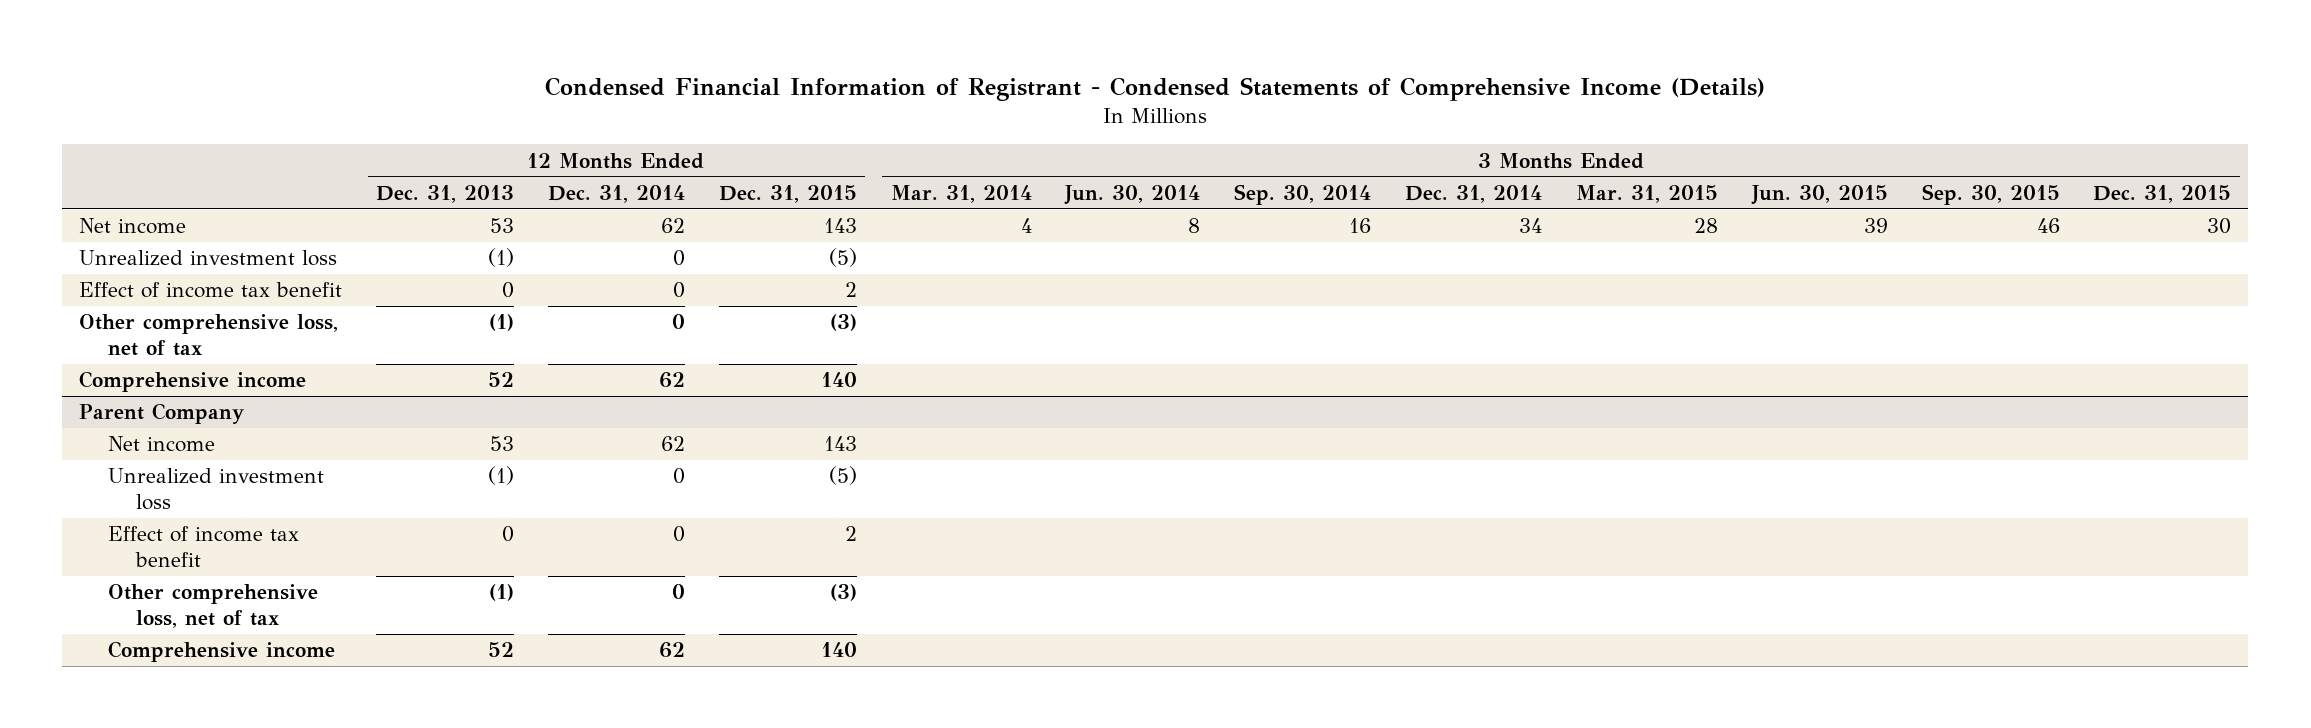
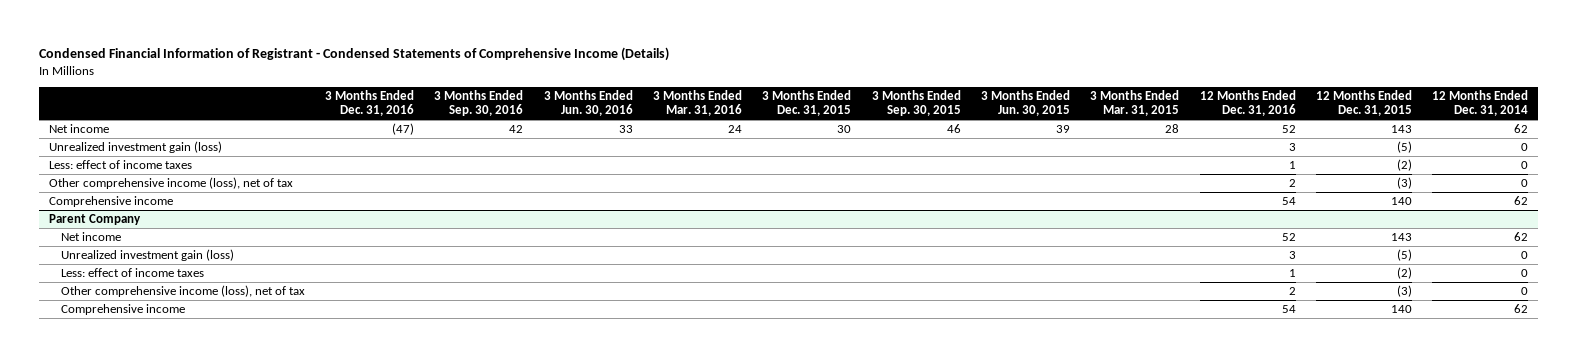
[376,184,515,203] Dec. 31, 2013 -> none
[890,184,1032,203] Mar. 31, 2014 -> none
[1064,184,1201,205] Jun. 30, 2014 -> none
[1234,183,1372,205] Sep. 30, 2014 -> none
[1405,184,1543,203] Dec. 31, 2014 -> none
none -> [325,89,415,117] 3 Months Ended Dec. 31, 2016
none -> [434,89,524,117] 3 Months Ended Sep. 30, 2016
none -> [543,89,633,117] 3 Months Ended Jun. 30, 2016
none -> [653,89,743,117] 3 Months Ended Mar. 31, 2016
none -> [1199,89,1296,117] 12 Months Ended Dec. 31, 2016
[79,250,338,267] Unrealized investment loss -> [48,140,222,153] Unrealized investment gain (loss)
[79,282,343,299] Effect of income tax benefit -> [48,159,192,169] Less: effect of income taxes
[844,282,857,298] 2 -> [1397,158,1413,171] (2)
[79,314,339,357] Other comprehensive loss, net of tax -> [48,176,293,189] Other comprehensive income (loss), net of tax
[107,468,324,511] Unrealized investment loss -> [60,248,234,261] Unrealized investment gain (loss)
[107,526,299,568] Effect of income tax benefit -> [60,267,204,277] Less: effect of income taxes
[844,526,857,542] 2 -> [1397,266,1413,279] (2)
[107,584,318,629] Other comprehensive loss, net of tax -> [60,284,305,297] Other comprehensive income (loss), net of tax

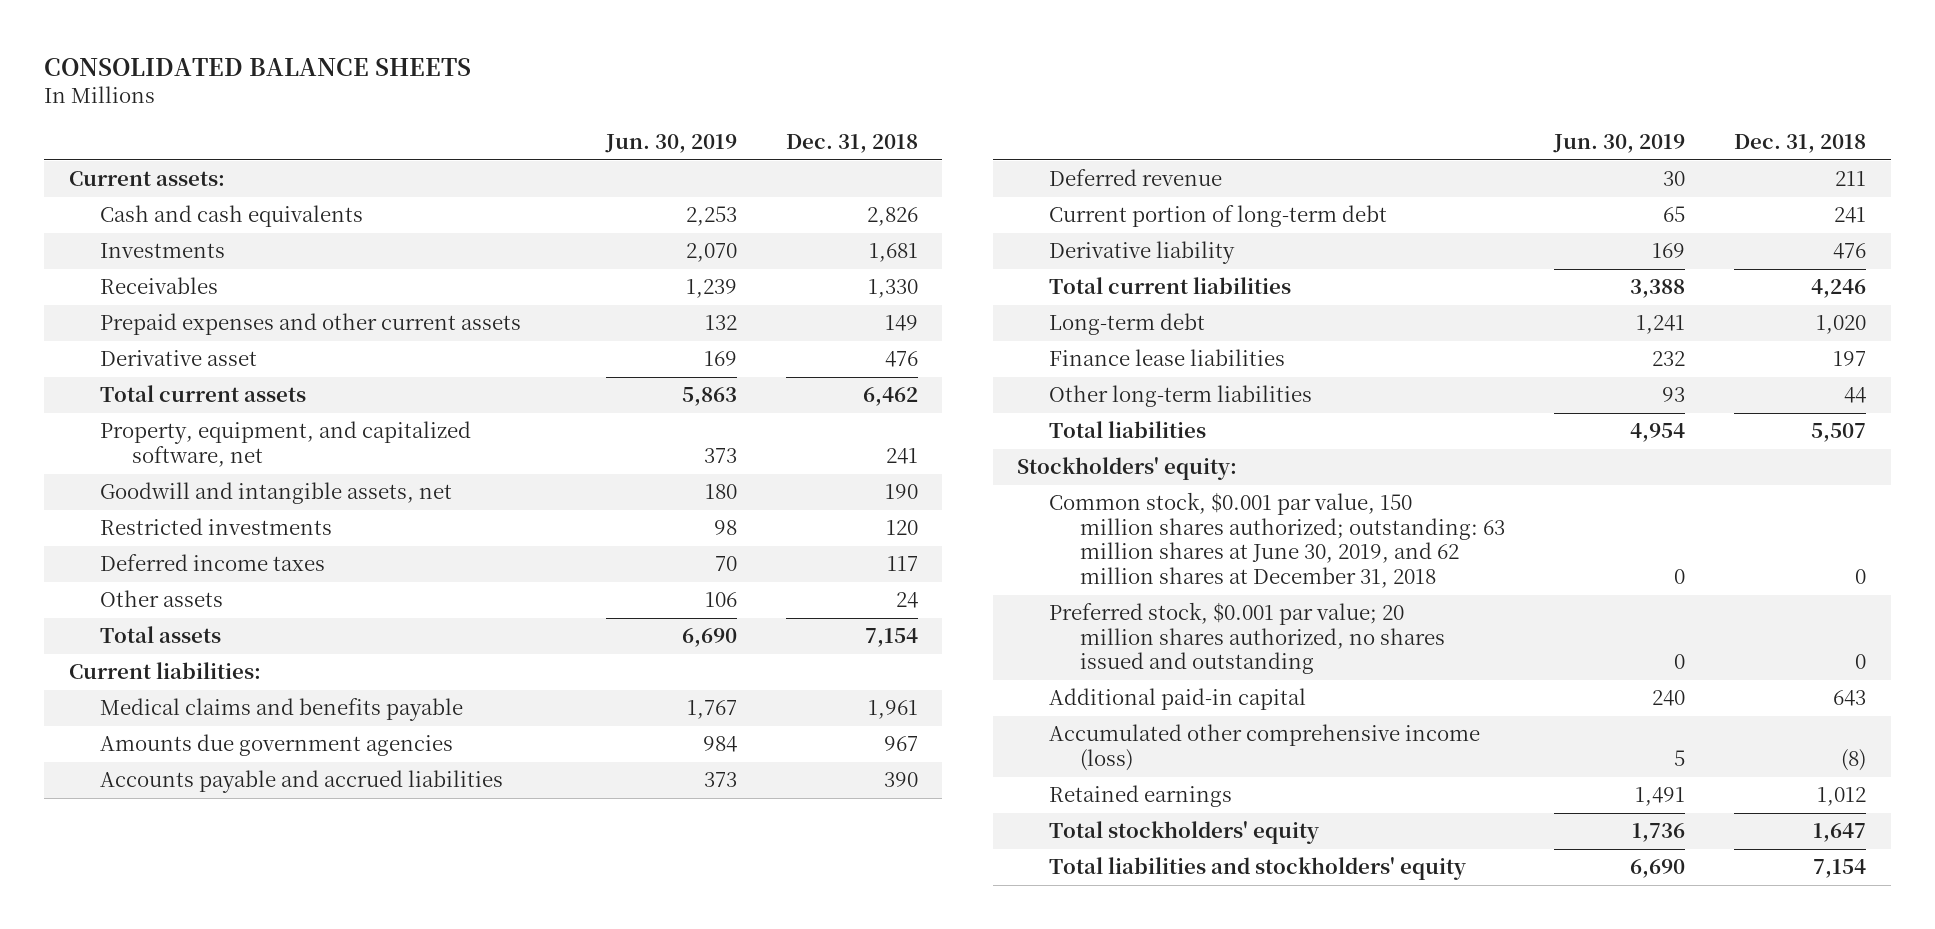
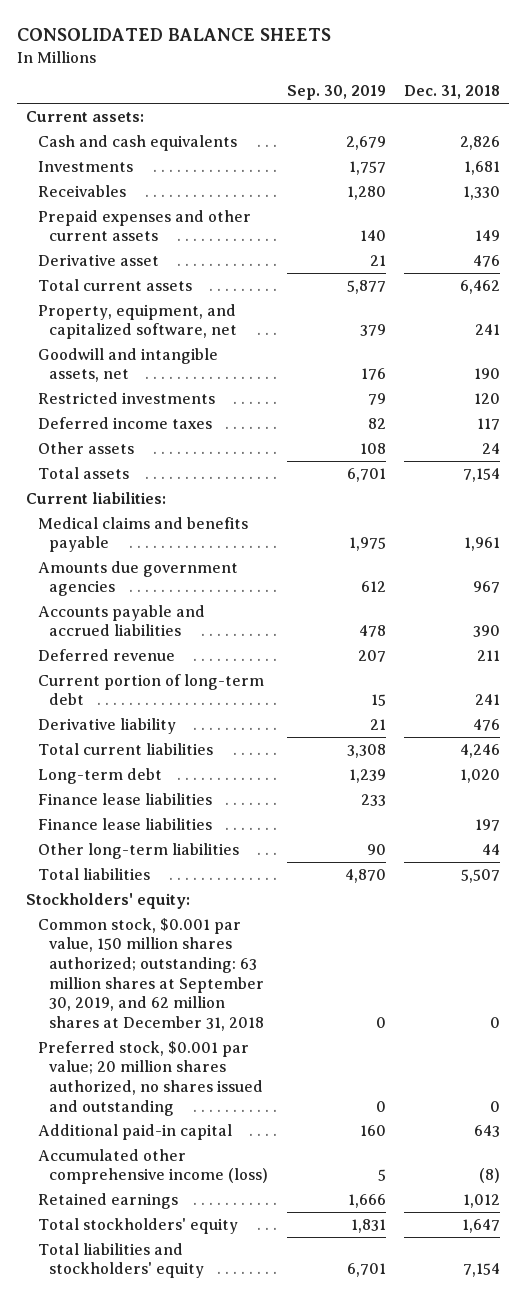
[604,133,737,153] Jun. 30, 2019 -> none
none -> [286,85,386,101] Sep. 30, 2019
none -> [37,792,212,805] Finance lease liabilities
[1048,492,1506,588] Common stock, $0.001 par value, 150 million shares authorized; outstanding: 63 million shares at June 30, 2019, and 62 million shares at December 31, 2018 -> [37,917,265,1031] Common stock, $0.001 par value, 150 million shares authorized; outstanding: 63 million shares at September 30, 2019, and 62 million shares at December 31, 2018

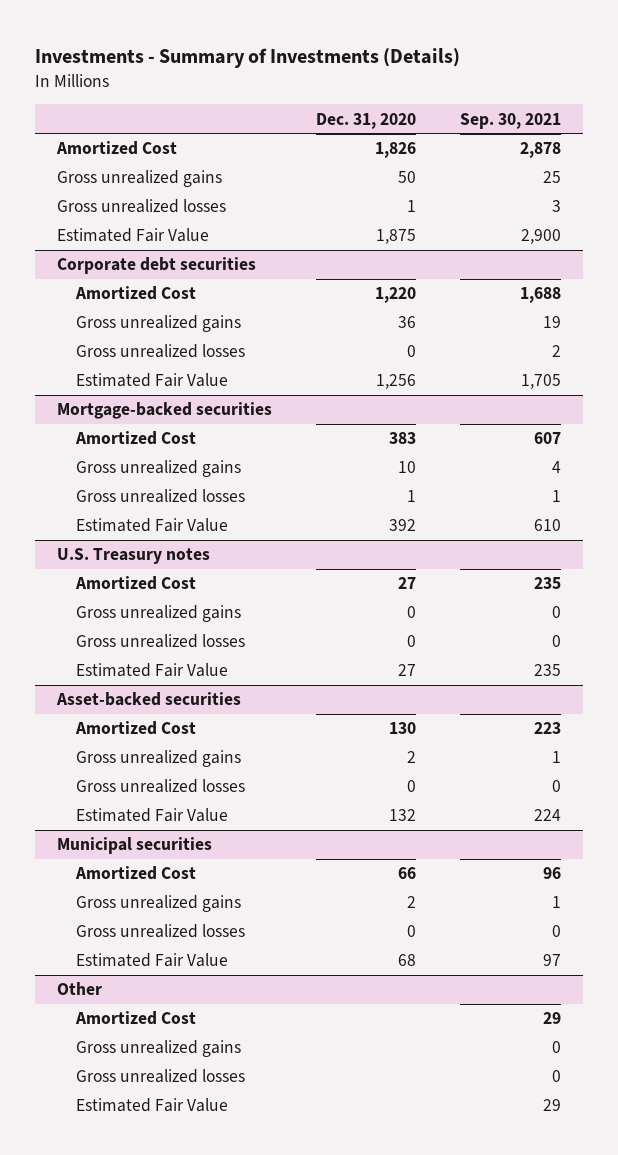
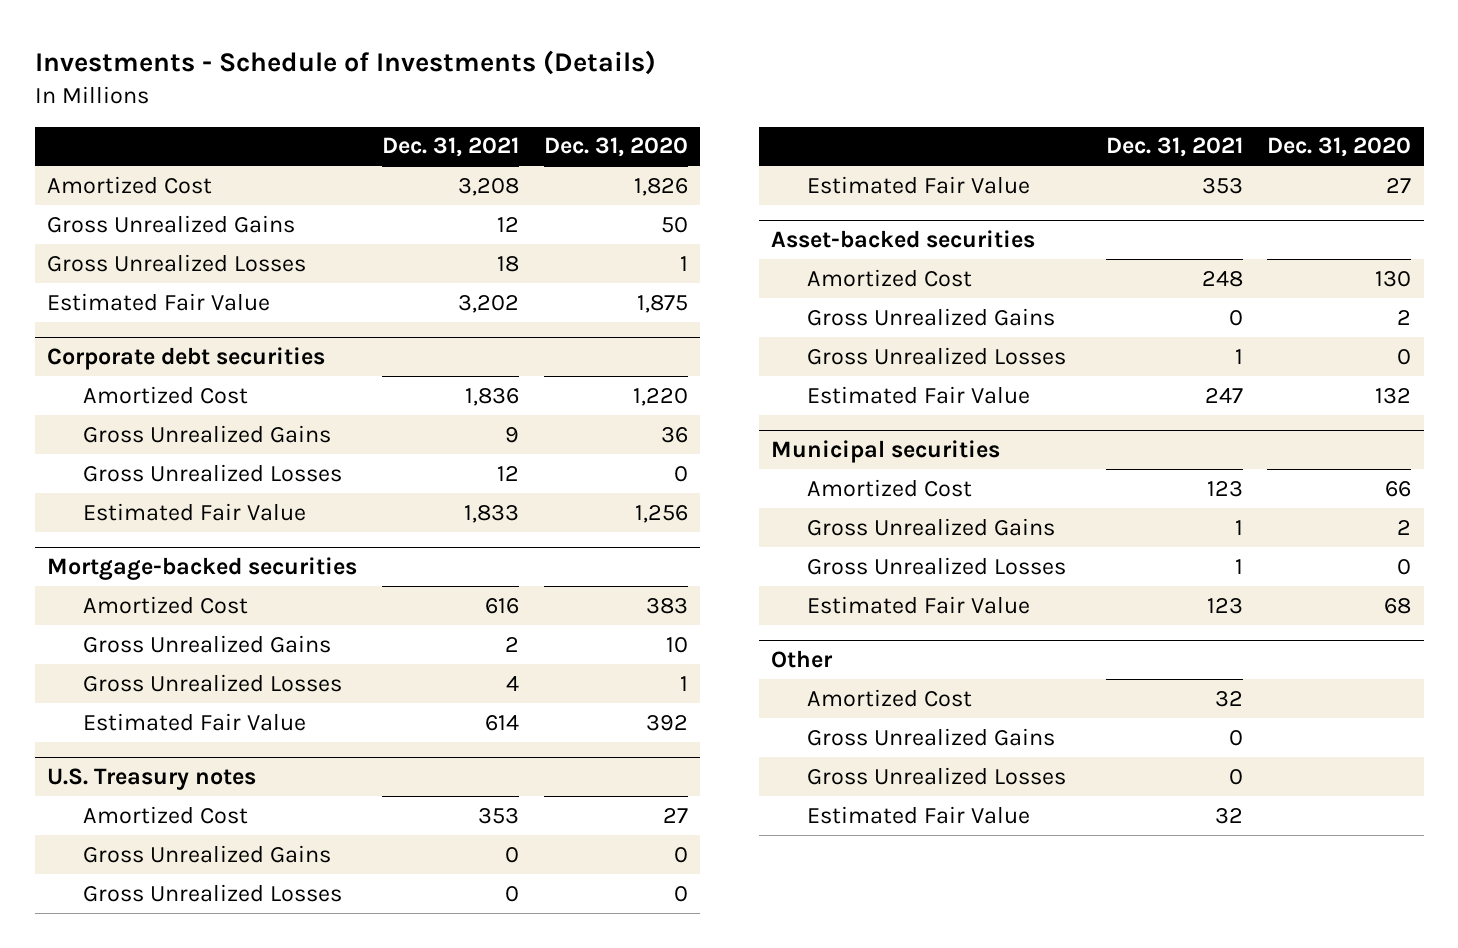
[35,47,461,68] Investments - Summary of Investments (Details) -> [34,50,656,76] Investments - Schedule of Investments (Details)
[459,112,561,129] Sep. 30, 2021 -> none
none -> [381,137,519,158] Dec. 31, 2021
[57,170,223,188] Gross unrealized gains -> [47,214,296,233] Gross Unrealized Gains
[57,199,227,214] Gross unrealized losses -> [47,253,307,272] Gross Unrealized Losses
[76,315,242,333] Gross unrealized gains -> [83,424,332,443] Gross Unrealized Gains
[76,344,246,359] Gross unrealized losses -> [83,463,343,482] Gross Unrealized Losses
[76,460,242,478] Gross unrealized gains -> [83,634,332,653] Gross Unrealized Gains
[76,489,246,504] Gross unrealized losses -> [83,673,343,692] Gross Unrealized Losses
[76,605,242,623] Gross unrealized gains -> [83,844,332,863] Gross Unrealized Gains
[76,634,246,649] Gross unrealized losses -> [83,883,343,902] Gross Unrealized Losses
[76,750,242,768] Gross unrealized gains -> [806,307,1055,326] Gross Unrealized Gains
[76,779,246,794] Gross unrealized losses -> [806,346,1066,365] Gross Unrealized Losses
[76,895,242,913] Gross unrealized gains -> [806,517,1055,536] Gross Unrealized Gains
[76,924,246,939] Gross unrealized losses -> [806,556,1066,575] Gross Unrealized Losses
[76,1040,242,1058] Gross unrealized gains -> [806,727,1055,746] Gross Unrealized Gains
[76,1069,246,1084] Gross unrealized losses -> [806,766,1066,785] Gross Unrealized Losses

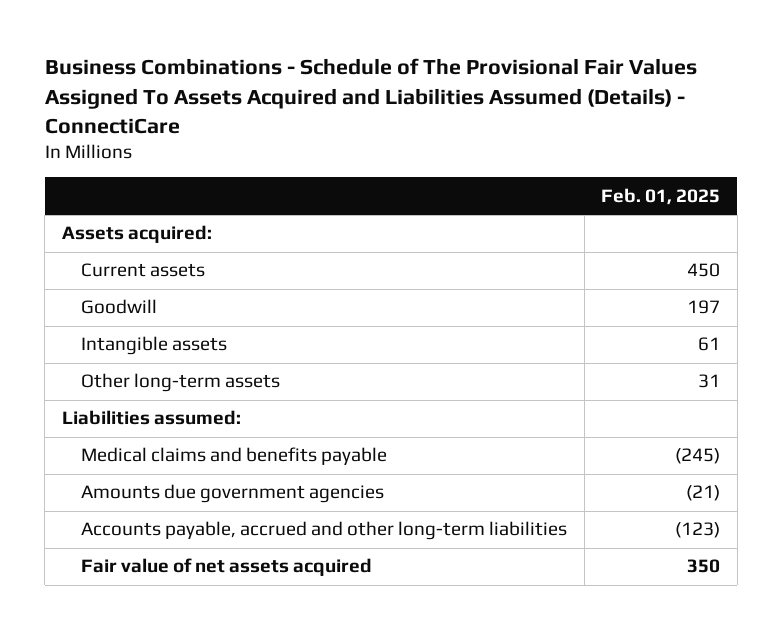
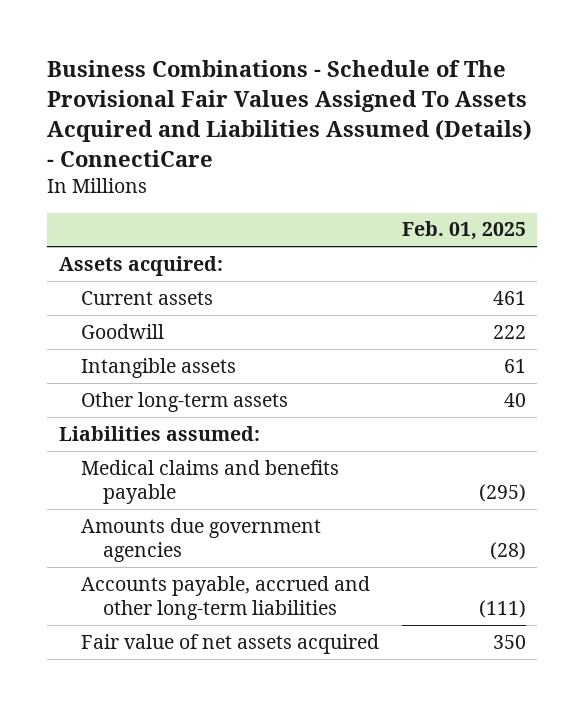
[687,263,721,278] 450 -> [492,290,526,305] 461
[687,300,721,315] 197 -> [492,324,526,339] 222
[698,374,721,389] 31 -> [503,392,526,407] 40
[675,448,721,465] (245) -> [478,483,526,502] (295)
[686,485,721,502] (21) -> [489,541,526,560] (28)
[675,522,721,539] (123) -> [478,599,526,618] (111)

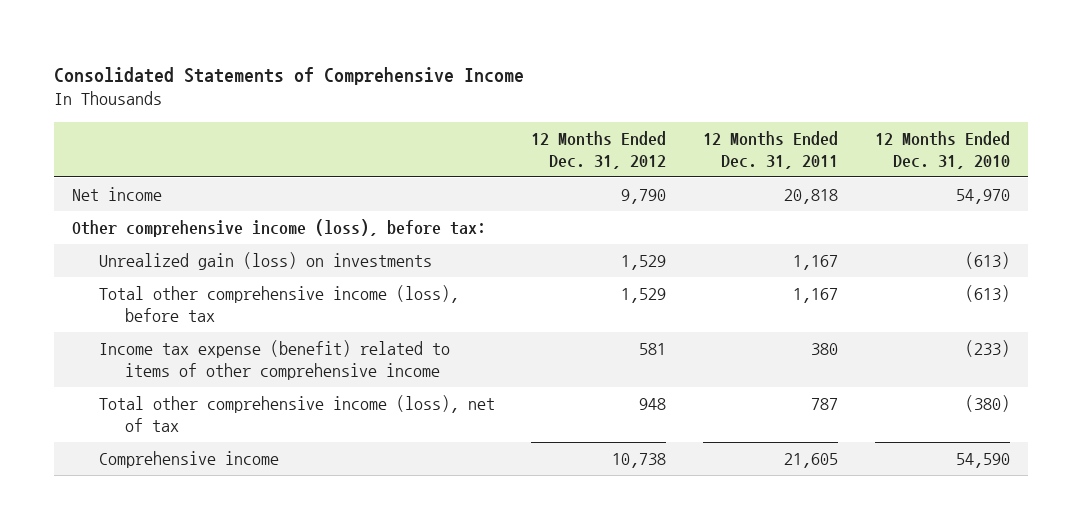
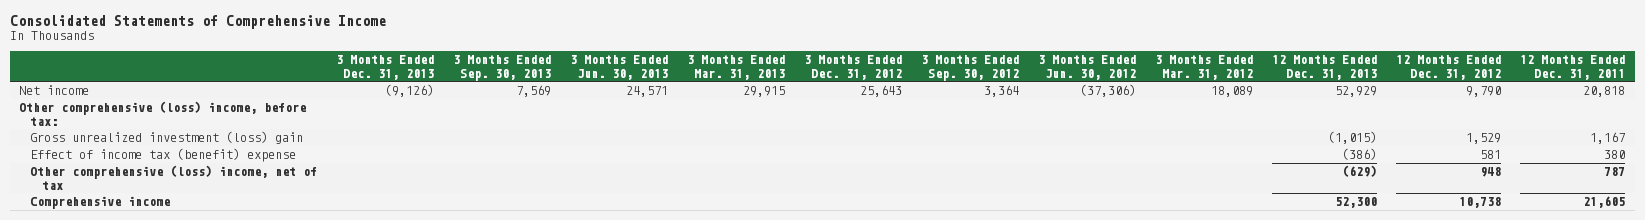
[874,130,1010,169] 12 Months Ended Dec. 31, 2010 -> none
none -> [336,55,435,80] 3 Months Ended Dec. 31, 2013
none -> [453,55,552,81] 3 Months Ended Sep. 30, 2013
none -> [570,55,669,80] 3 Months Ended Jun. 30, 2013
none -> [687,55,786,80] 3 Months Ended Mar. 31, 2013
none -> [804,55,903,80] 3 Months Ended Dec. 31, 2012
none -> [921,55,1020,81] 3 Months Ended Sep. 30, 2012
none -> [1038,55,1137,80] 3 Months Ended Jun. 30, 2012
none -> [1155,55,1254,80] 3 Months Ended Mar. 31, 2012
none -> [1272,55,1378,80] 12 Months Ended Dec. 31, 2013
[98,284,459,323] Total other comprehensive income (loss), before tax -> none
[72,218,487,237] Other comprehensive income (loss), before tax: -> [19,101,307,126] Other comprehensive (loss) income, before tax:
[98,251,432,270] Unrealized gain (loss) on investments -> [30,131,304,145] Gross unrealized investment (loss) gain
[98,339,450,381] Income tax expense (benefit) related to items of other comprehensive income -> [30,148,297,163] Effect of income tax (benefit) expense
[98,394,495,433] Total other comprehensive income (loss), net of tax -> [30,165,318,190] Other comprehensive (loss) income, net of tax

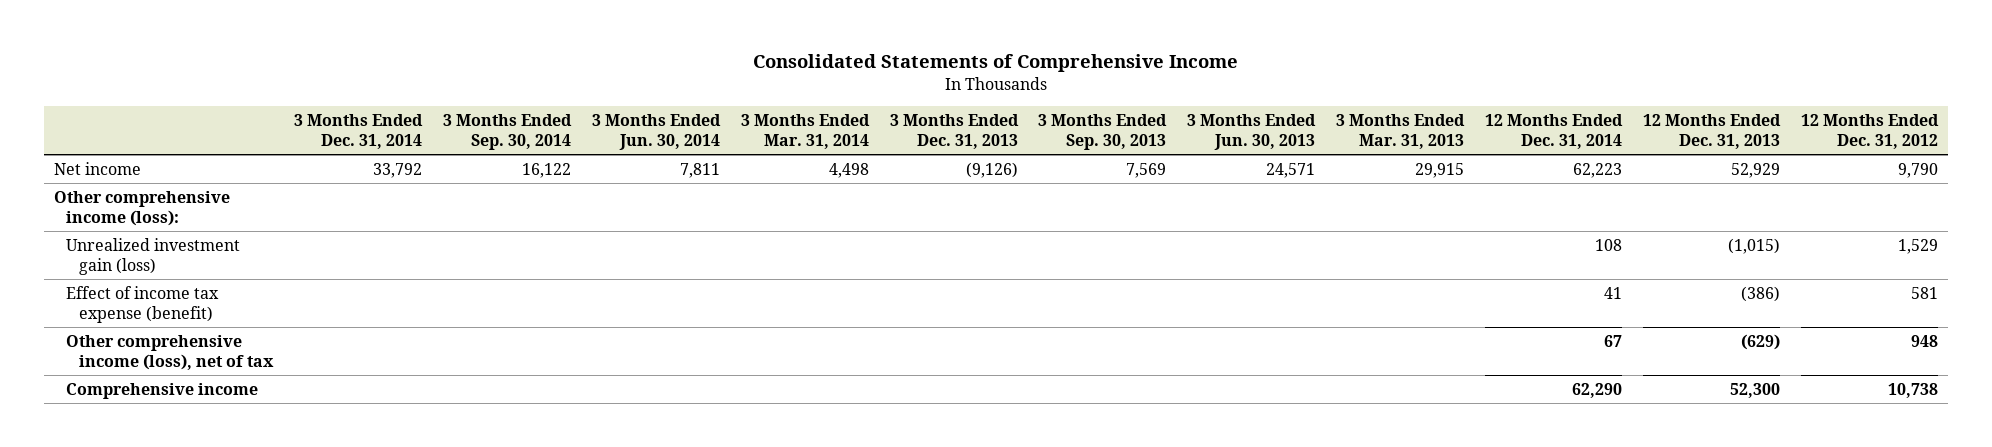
[804,55,903,80] 3 Months Ended Dec. 31, 2012 -> none
[921,55,1020,81] 3 Months Ended Sep. 30, 2012 -> none
[1038,55,1137,80] 3 Months Ended Jun. 30, 2012 -> none
[1155,55,1254,80] 3 Months Ended Mar. 31, 2012 -> none
[1520,55,1626,80] 12 Months Ended Dec. 31, 2011 -> none
none -> [293,113,423,150] 3 Months Ended Dec. 31, 2014
none -> [442,113,572,151] 3 Months Ended Sep. 30, 2014
none -> [591,113,721,151] 3 Months Ended Jun. 30, 2014
none -> [740,113,870,150] 3 Months Ended Mar. 31, 2014
none -> [1485,113,1624,150] 12 Months Ended Dec. 31, 2014
[19,101,307,126] Other comprehensive (loss) income, before tax: -> [54,190,231,227] Other comprehensive income (loss):
[30,131,304,145] Gross unrealized investment (loss) gain -> [66,237,241,276] Unrealized investment gain (loss)
[30,148,297,163] Effect of income tax (benefit) expense -> [66,285,220,324] Effect of income tax expense (benefit)
[30,165,318,190] Other comprehensive (loss) income, net of tax -> [66,334,274,371] Other comprehensive income (loss), net of tax

